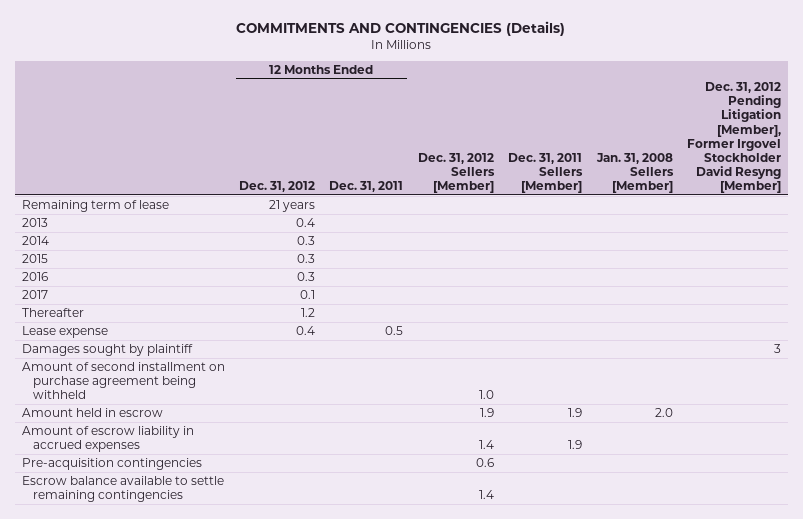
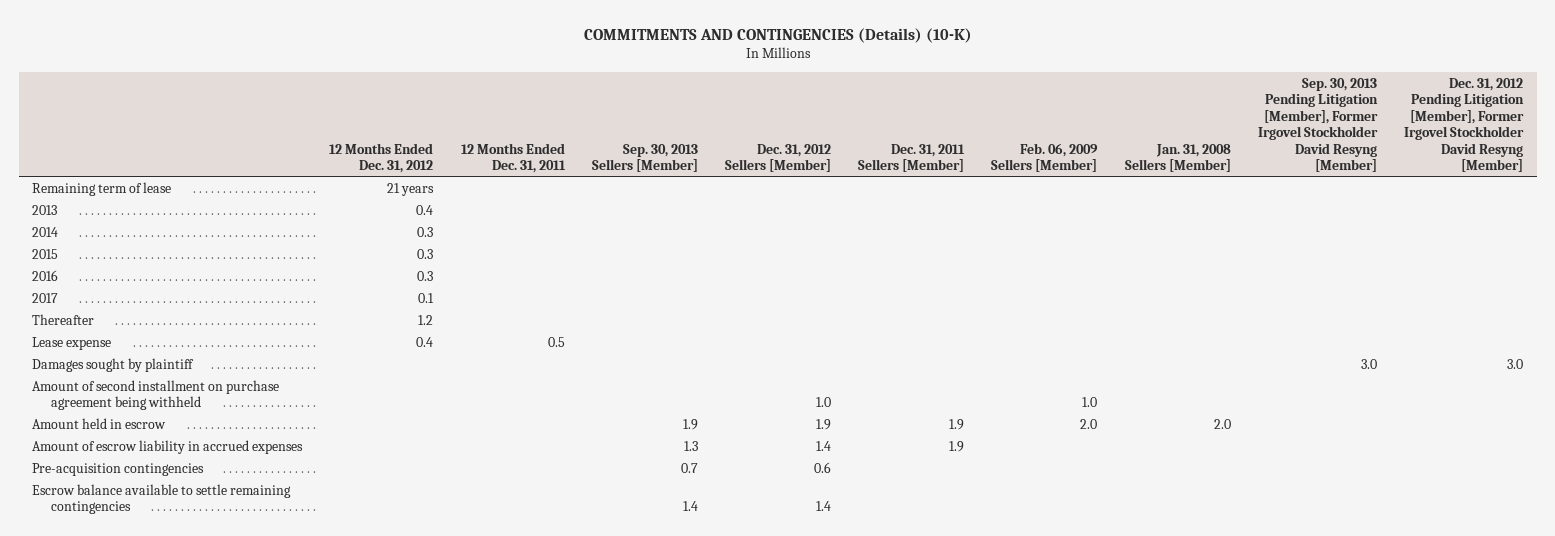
[236,20,566,36] COMMITMENTS AND CONTINGENCIES (Details) -> [583,27,972,43] COMMITMENTS AND CONTINGENCIES (Details) (10-K)
none -> [591,143,698,173] Sep. 30, 2013 Sellers [Member]
none -> [991,142,1099,173] Feb. 06, 2009 Sellers [Member]
none -> [1257,77,1378,173] Sep. 30, 2013 Pending Litigation [Member], Former Irgovel Stockholder David Resyng [Member]
[773,343,781,353] 3 -> [1506,358,1523,369] 3.0

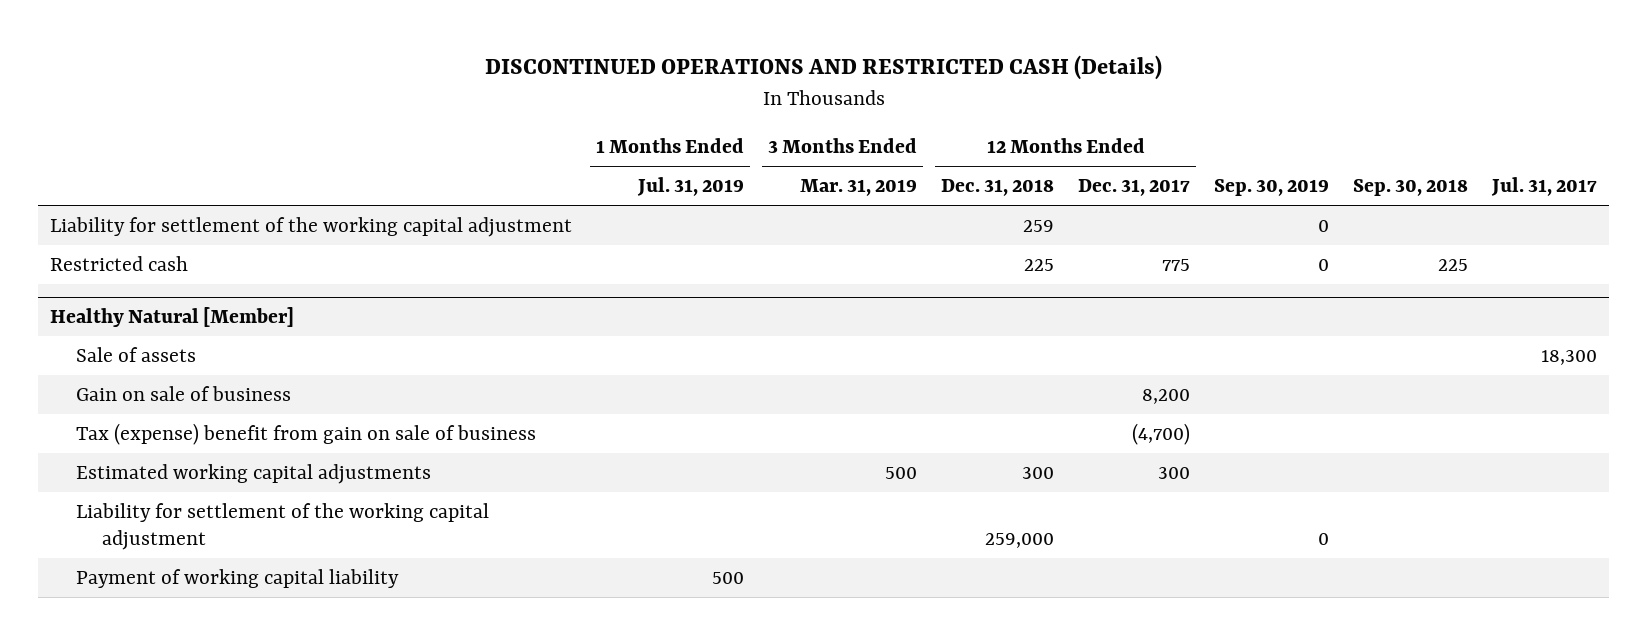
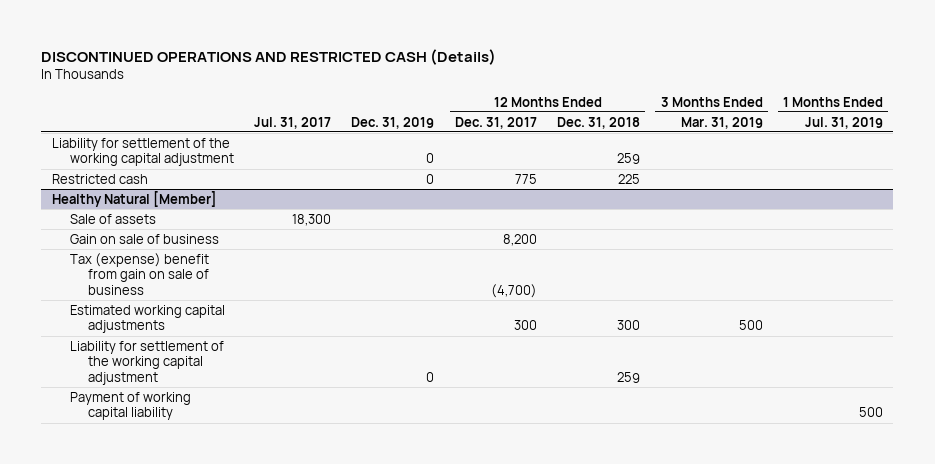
[1214,179,1330,197] Sep. 30, 2019 -> none
[1352,179,1468,197] Sep. 30, 2018 -> none
none -> [351,116,435,129] Dec. 31, 2019
[985,532,1055,548] 259,000 -> [617,372,641,384] 259

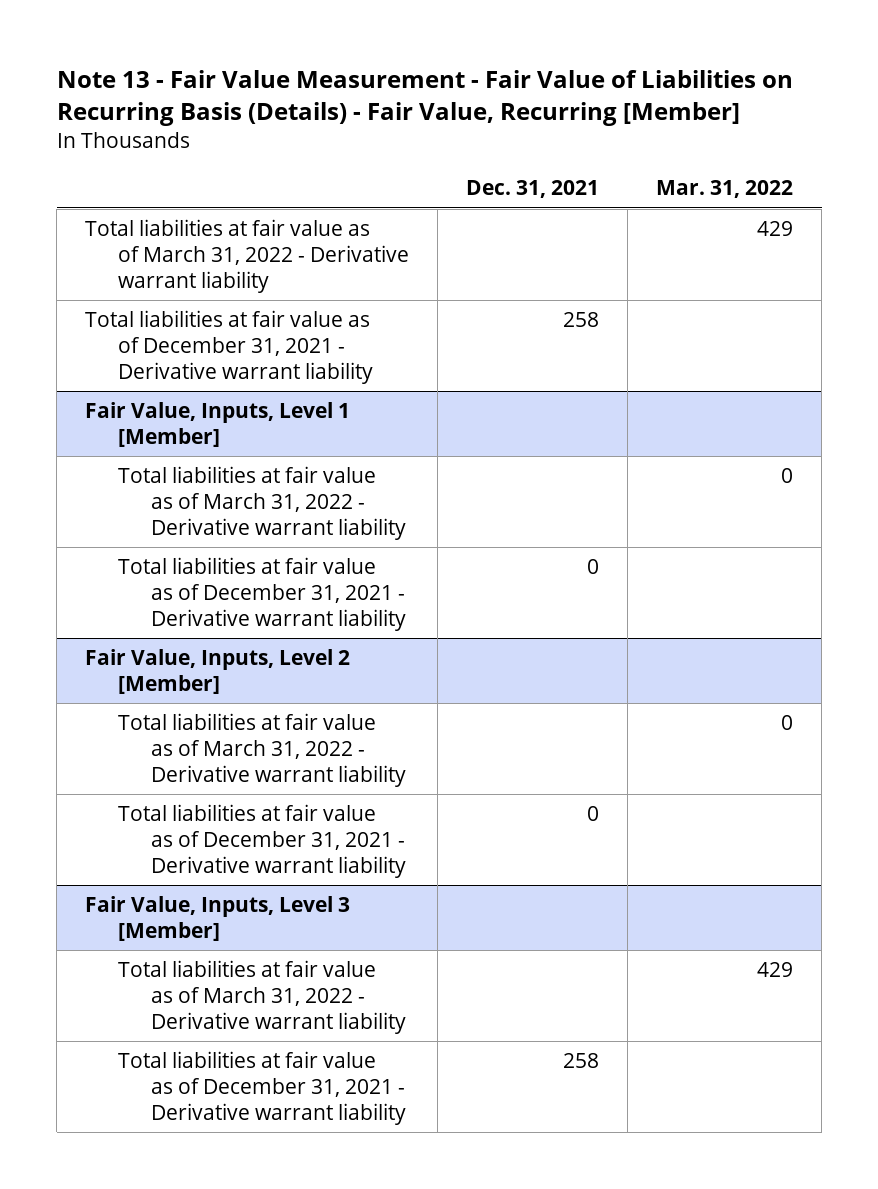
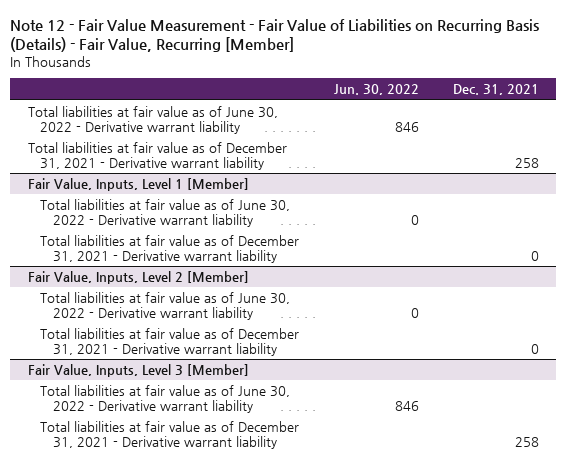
[56,70,793,127] Note 13 - Fair Value Measurement - Fair Value of Liabilities on Recurring Basis (Details) - Fair Value, Recurring [Member] -> [10,18,540,53] Note 12 - Fair Value Measurement - Fair Value of Liabilities on Recurring Basis (Details) - Fair Value, Recurring [Member]
[656,180,794,199] Mar. 31, 2022 -> none
none -> [333,84,419,96] Jun. 30, 2022
[85,219,409,293] Total liabilities at fair value as of March 31, 2022 - Derivative warrant liability -> [27,106,278,134] Total liabilities at fair value as of June 30, 2022 - Derivative warrant liability
[117,466,406,540] Total liabilities at fair value as of March 31, 2022 - Derivative warrant liability -> [40,199,291,227] Total liabilities at fair value as of June 30, 2022 - Derivative warrant liability
[117,713,406,787] Total liabilities at fair value as of March 31, 2022 - Derivative warrant liability -> [40,292,291,320] Total liabilities at fair value as of June 30, 2022 - Derivative warrant liability
[117,960,406,1034] Total liabilities at fair value as of March 31, 2022 - Derivative warrant liability -> [40,385,291,413] Total liabilities at fair value as of June 30, 2022 - Derivative warrant liability

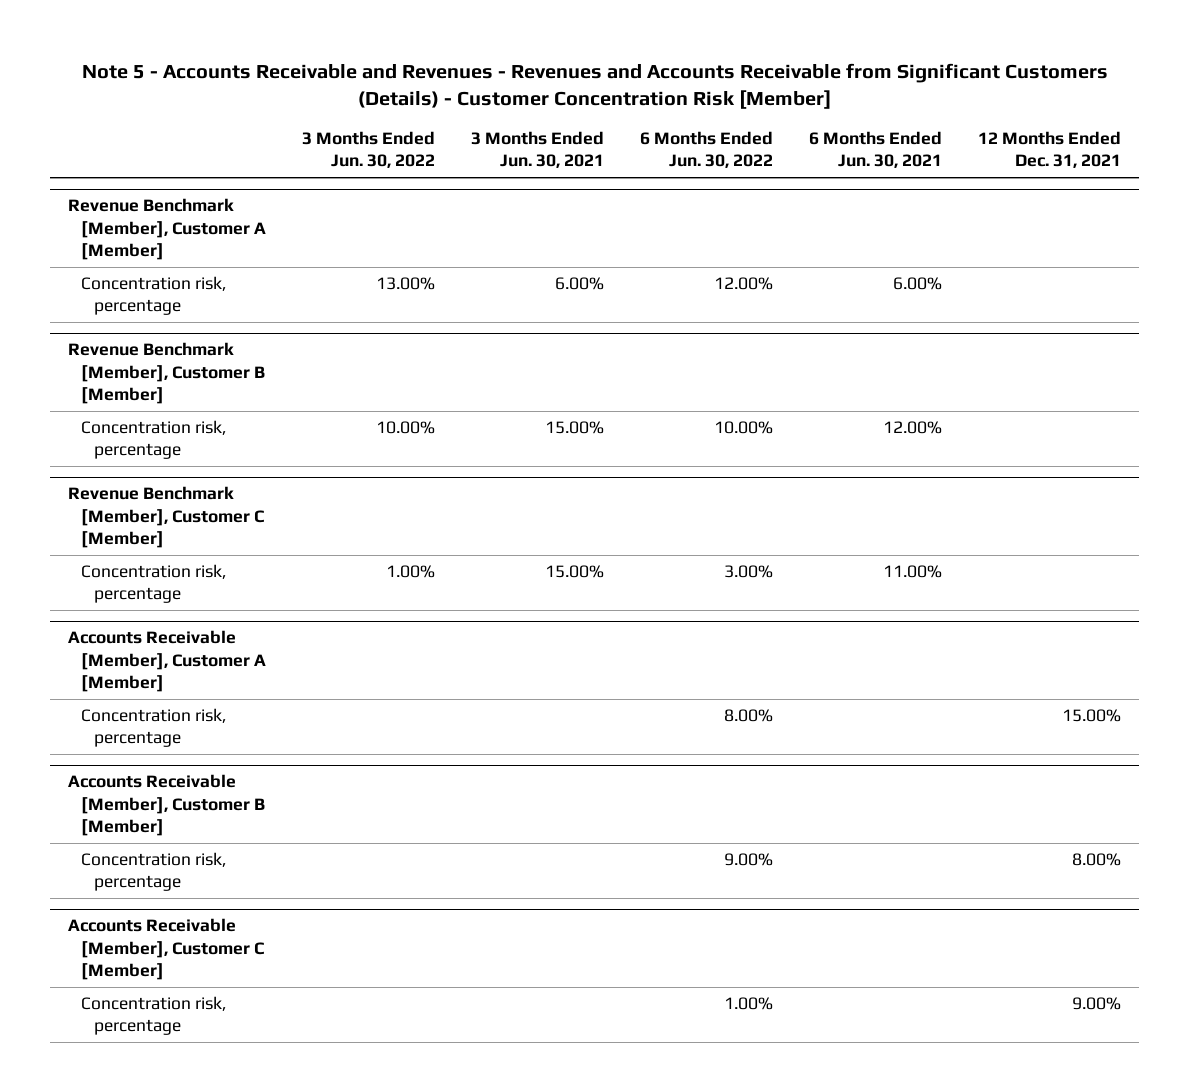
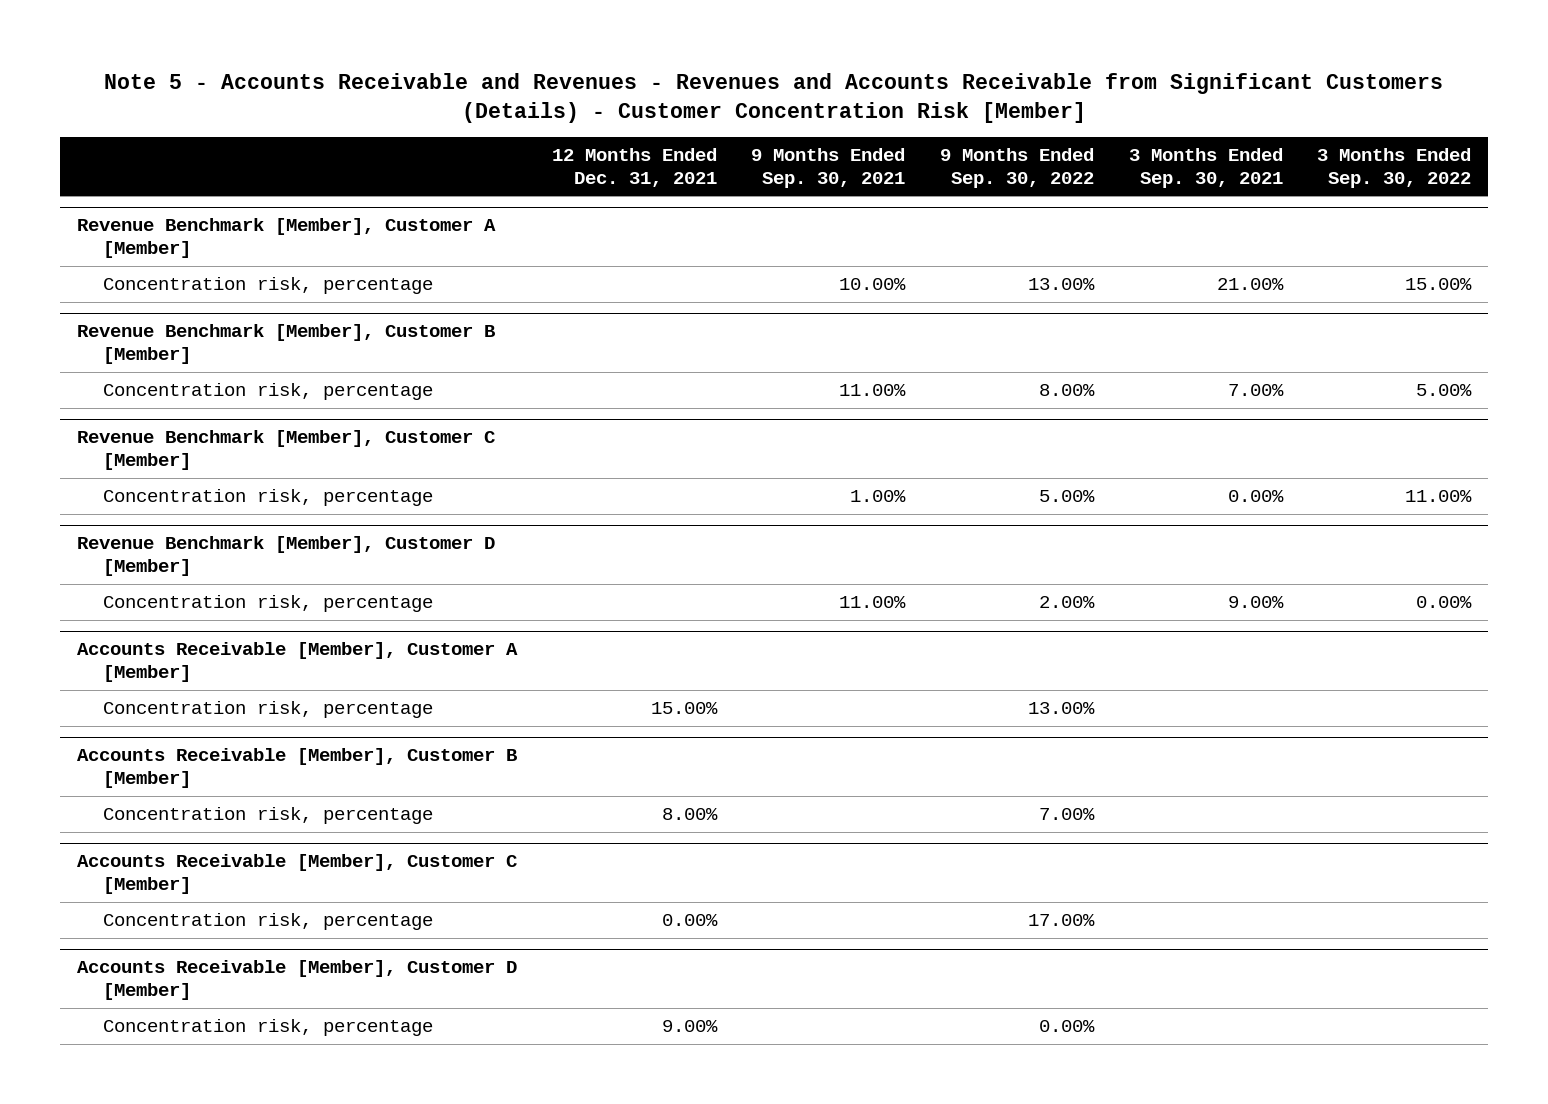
[301,130,435,169] 3 Months Ended Jun. 30, 2022 -> none
[470,130,604,169] 3 Months Ended Jun. 30, 2021 -> none
[639,130,773,169] 6 Months Ended Jun. 30, 2022 -> none
[808,130,942,169] 6 Months Ended Jun. 30, 2021 -> none
none -> [751,148,906,188] 9 Months Ended Sep. 30, 2021
none -> [939,148,1094,188] 9 Months Ended Sep. 30, 2022
none -> [1128,148,1283,188] 3 Months Ended Sep. 30, 2021
none -> [1317,148,1472,188] 3 Months Ended Sep. 30, 2022
none -> [77,536,496,576] Revenue Benchmark [Member], Customer D [Member]
none -> [103,595,434,613] Concentration risk, percentage
[1071,997,1121,1011] 9.00% -> [661,914,718,927] 0.00%
none -> [77,960,518,1000] Accounts Receivable [Member], Customer D [Member]
none -> [103,1019,434,1037] Concentration risk, percentage

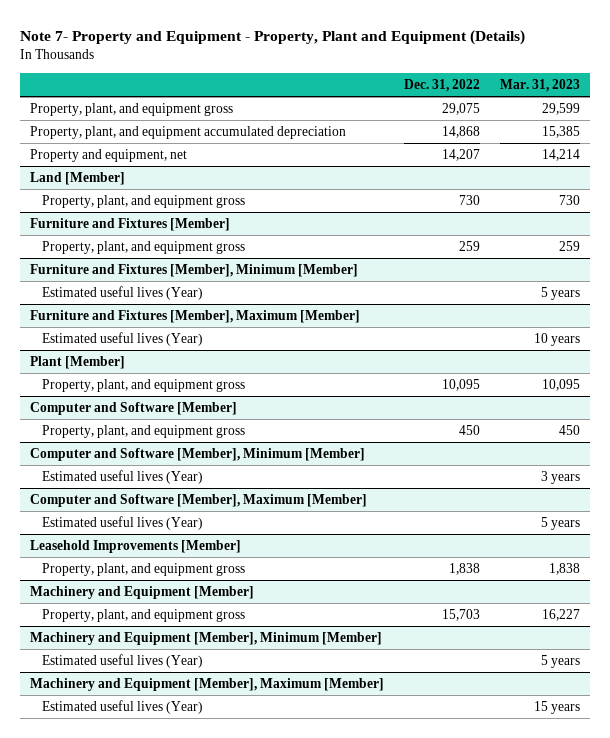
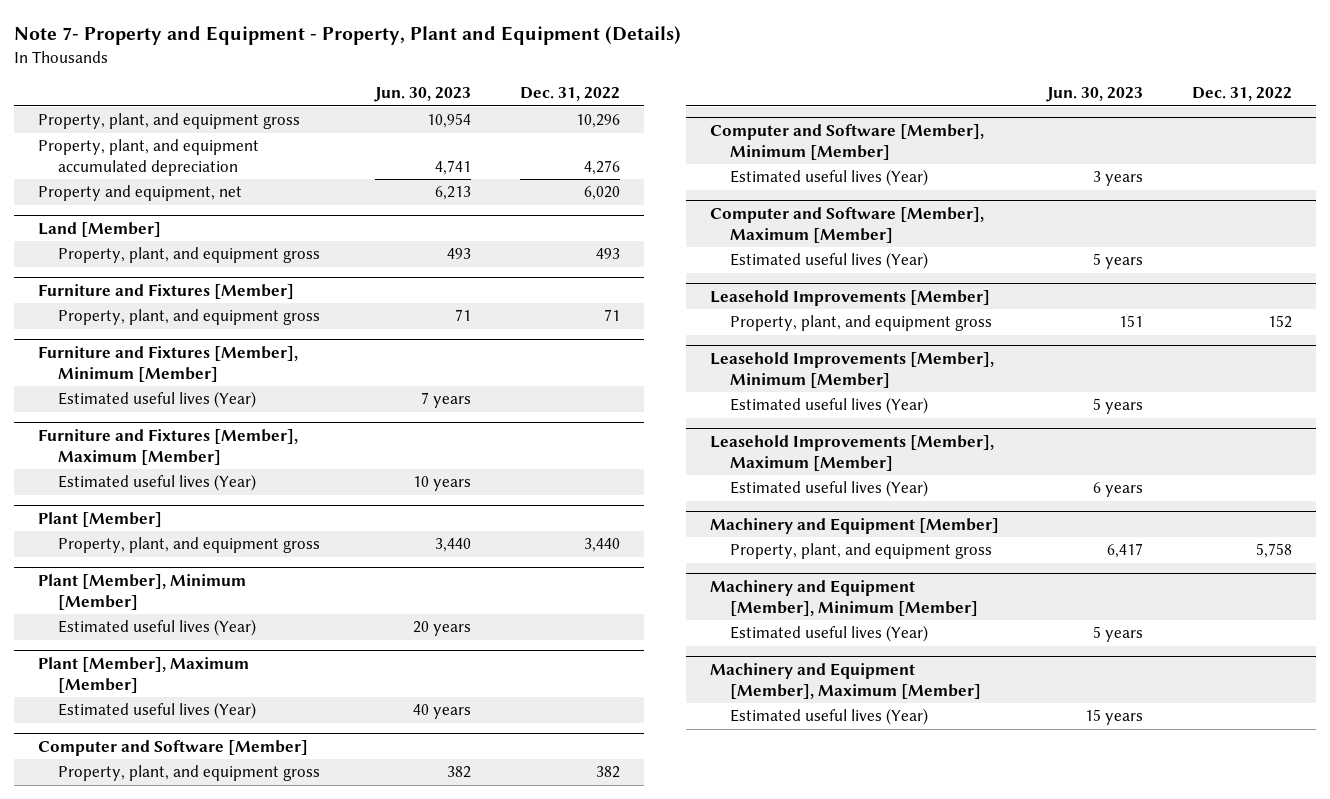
[499,78,580,92] Mar. 31, 2023 -> none
none -> [374,87,472,103] Jun. 30, 2023
[441,103,480,116] 29,075 -> [575,114,620,129] 10,296
[441,126,480,139] 14,868 -> [583,160,620,176] 4,276
[441,149,480,162] 14,207 -> [583,186,620,201] 6,020
[458,195,480,206] 730 -> [595,248,620,260] 493
[458,241,480,252] 259 -> [603,309,620,322] 71
[441,379,480,392] 10,095 -> [583,538,620,553] 3,440
none -> [37,573,246,610] Plant [Member], Minimum [Member]
none -> [58,619,257,637] Estimated useful lives (Year)
none -> [37,656,249,693] Plant [Member], Maximum [Member]
none -> [58,702,257,720] Estimated useful lives (Year)
[458,425,480,436] 450 -> [595,766,620,779] 382
[448,563,480,576] 1,838 -> [1267,315,1292,329] 152
none -> [710,351,995,388] Leasehold Improvements [Member], Minimum [Member]
none -> [730,397,929,415] Estimated useful lives (Year)
none -> [710,434,995,471] Leasehold Improvements [Member], Maximum [Member]
none -> [730,480,929,498] Estimated useful lives (Year)
[441,609,480,622] 15,703 -> [1255,543,1292,559] 5,758

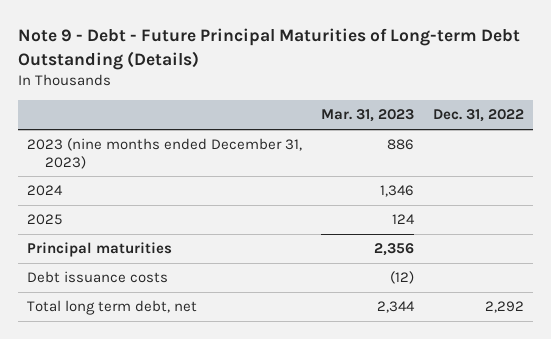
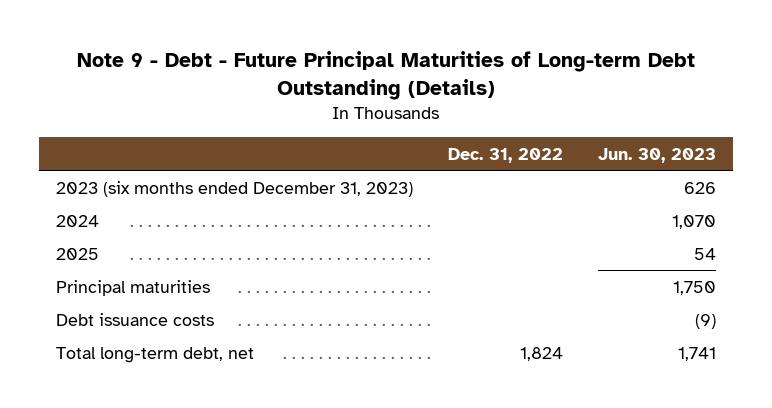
[320,109,414,123] Mar. 31, 2023 -> none
none -> [597,147,716,163] Jun. 30, 2023
[27,138,303,169] 2023 (nine months ended December 31, 2023) -> [56,180,414,197] 2023 (six months ended December 31, 2023)
[27,300,198,316] Total long term debt, net -> [56,346,255,363] Total long-term debt, net
[484,301,524,314] 2,292 -> [520,346,564,361] 1,824

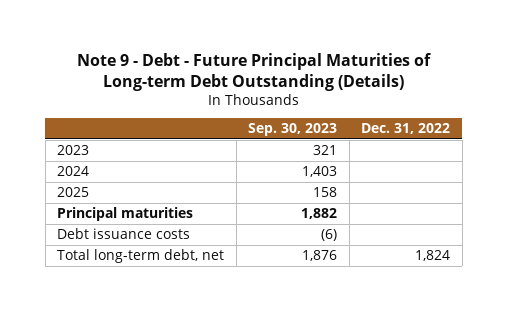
[597,147,716,163] Jun. 30, 2023 -> none
none -> [248,123,338,137] Sep. 30, 2023
[56,180,414,197] 2023 (six months ended December 31, 2023) -> [57,145,90,156] 2023

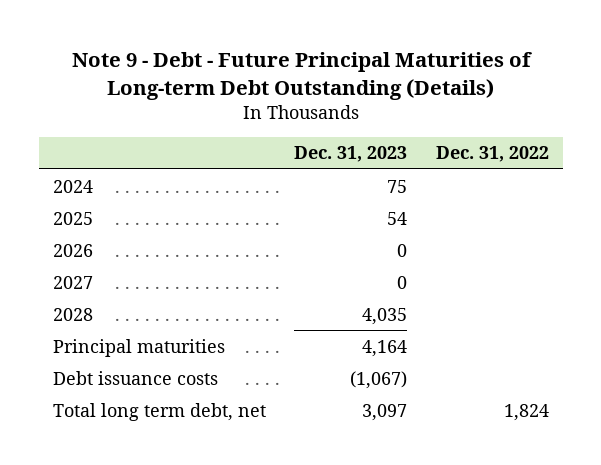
[248,123,338,137] Sep. 30, 2023 -> none
none -> [294,146,408,163] Dec. 31, 2023
[57,145,90,156] 2023 -> none
none -> [52,243,93,257] 2026
none -> [52,275,93,289] 2027
none -> [52,307,93,321] 2028
[57,249,225,264] Total long-term debt, net -> [52,402,266,421] Total long term debt, net

